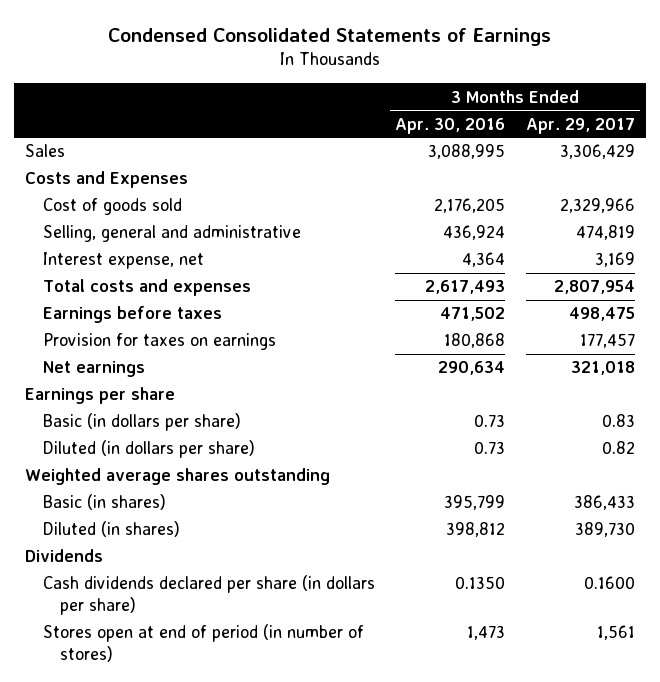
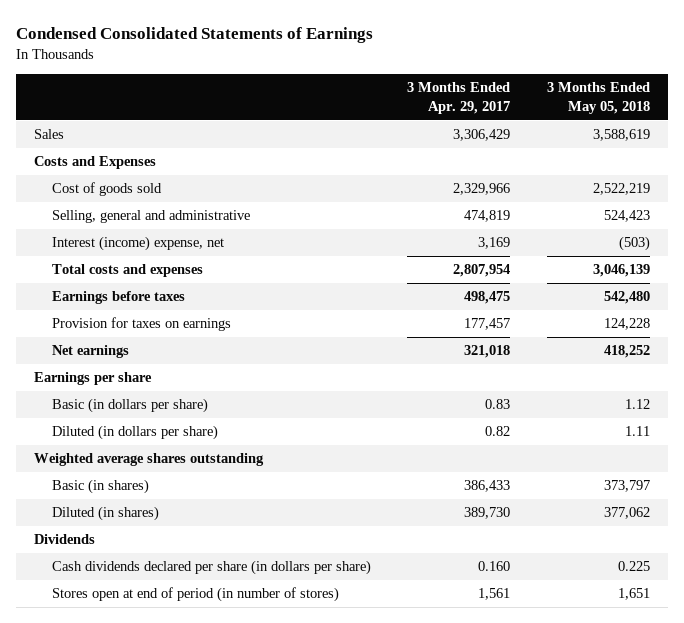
[395,117,506,134] Apr. 30, 2016 -> none
none -> [546,81,650,114] 3 Months Ended May 05, 2018
[42,252,204,270] Interest expense, net -> [51,236,224,252] Interest (income) expense, net
[584,576,636,590] 0.1600 -> [478,561,511,572] 0.160

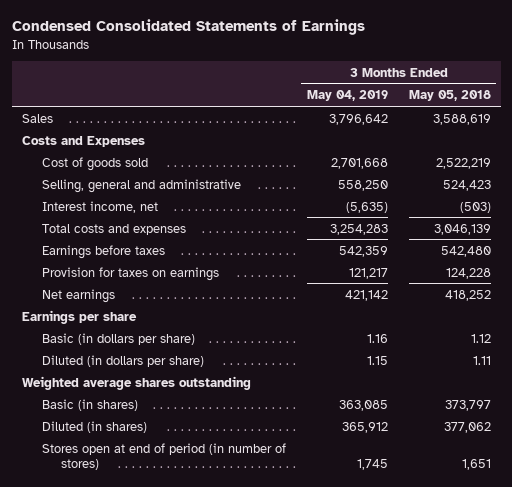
[407,81,511,114] 3 Months Ended Apr. 29, 2017 -> none
none -> [306,90,388,102] May 04, 2019
[51,236,224,252] Interest (income) expense, net -> [41,200,158,213] Interest income, net
[34,534,96,545] Dividends -> none
[51,560,371,576] Cash dividends declared per share (in dollars per share) -> none

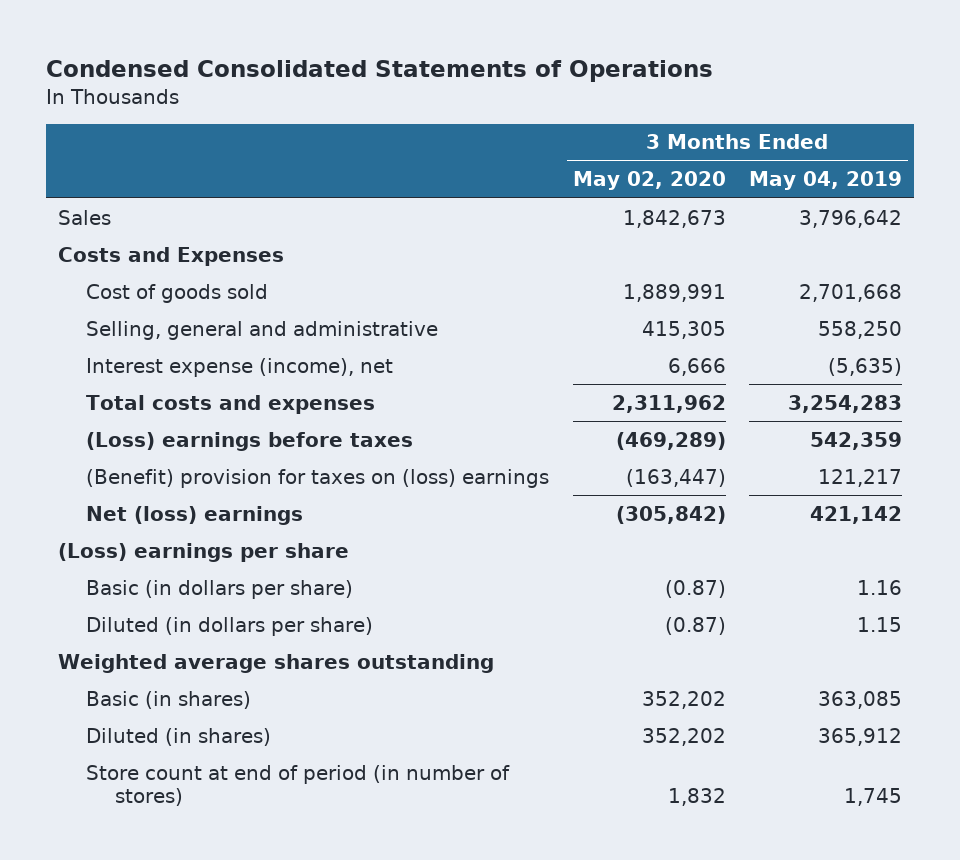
[11,19,365,36] Condensed Consolidated Statements of Earnings -> [46,59,714,82] Condensed Consolidated Statements of Operations
[408,90,491,102] May 05, 2018 -> none
none -> [572,171,726,191] May 02, 2020
[41,200,158,213] Interest income, net -> [86,357,394,377] Interest expense (income), net
[41,244,165,259] Earnings before taxes -> [86,431,414,451] (Loss) earnings before taxes
[41,266,219,281] Provision for taxes on earnings -> [86,468,550,488] (Benefit) provision for taxes on (loss) earnings
[41,288,115,303] Net earnings -> [86,505,304,525] Net (loss) earnings
[21,309,137,324] Earnings per share -> [57,542,349,562] (Loss) earnings per share
[41,442,286,471] Stores open at end of period (in number of stores) -> [86,764,511,806] Store count at end of period (in number of stores)

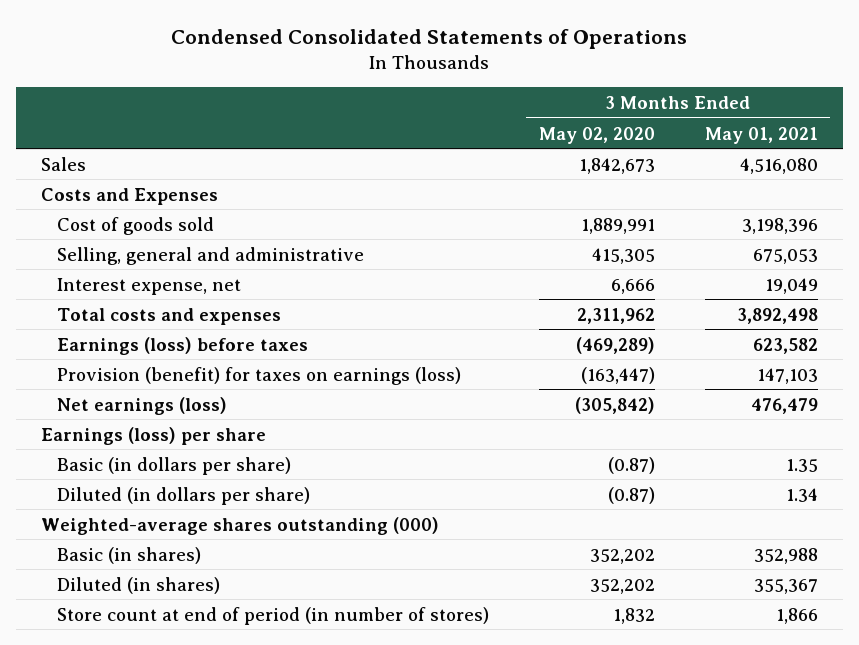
[748,171,902,191] May 04, 2019 -> none
none -> [704,126,818,144] May 01, 2021
[86,357,394,377] Interest expense (income), net -> [56,277,241,295] Interest expense, net
[86,431,414,451] (Loss) earnings before taxes -> [56,336,308,355] Earnings (loss) before taxes
[86,468,550,488] (Benefit) provision for taxes on (loss) earnings -> [56,366,461,385] Provision (benefit) for taxes on earnings (loss)
[86,505,304,525] Net (loss) earnings -> [56,396,227,415] Net earnings (loss)
[57,542,349,562] (Loss) earnings per share -> [40,426,266,445] Earnings (loss) per share
[57,653,494,673] Weighted average shares outstanding -> [40,516,439,535] Weighted-average shares outstanding (000)

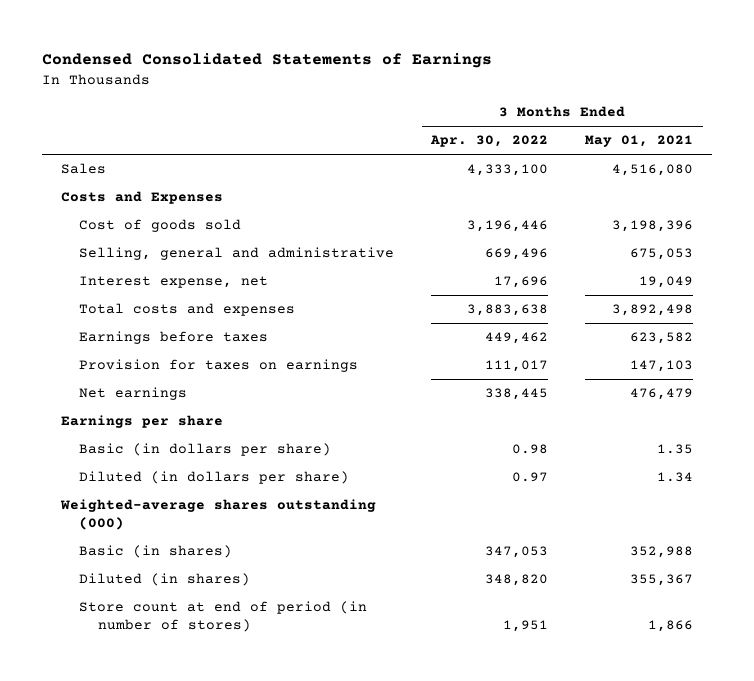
[171,29,688,50] Condensed Consolidated Statements of Operations -> [42,53,493,69] Condensed Consolidated Statements of Earnings
[538,126,655,144] May 02, 2020 -> none
none -> [430,135,549,148] Apr. 30, 2022
[56,336,308,355] Earnings (loss) before taxes -> [79,331,269,345] Earnings before taxes
[56,366,461,385] Provision (benefit) for taxes on earnings (loss) -> [79,359,359,373] Provision for taxes on earnings
[56,396,227,415] Net earnings (loss) -> [79,387,188,401] Net earnings
[40,426,266,445] Earnings (loss) per share -> [60,415,223,429] Earnings per share

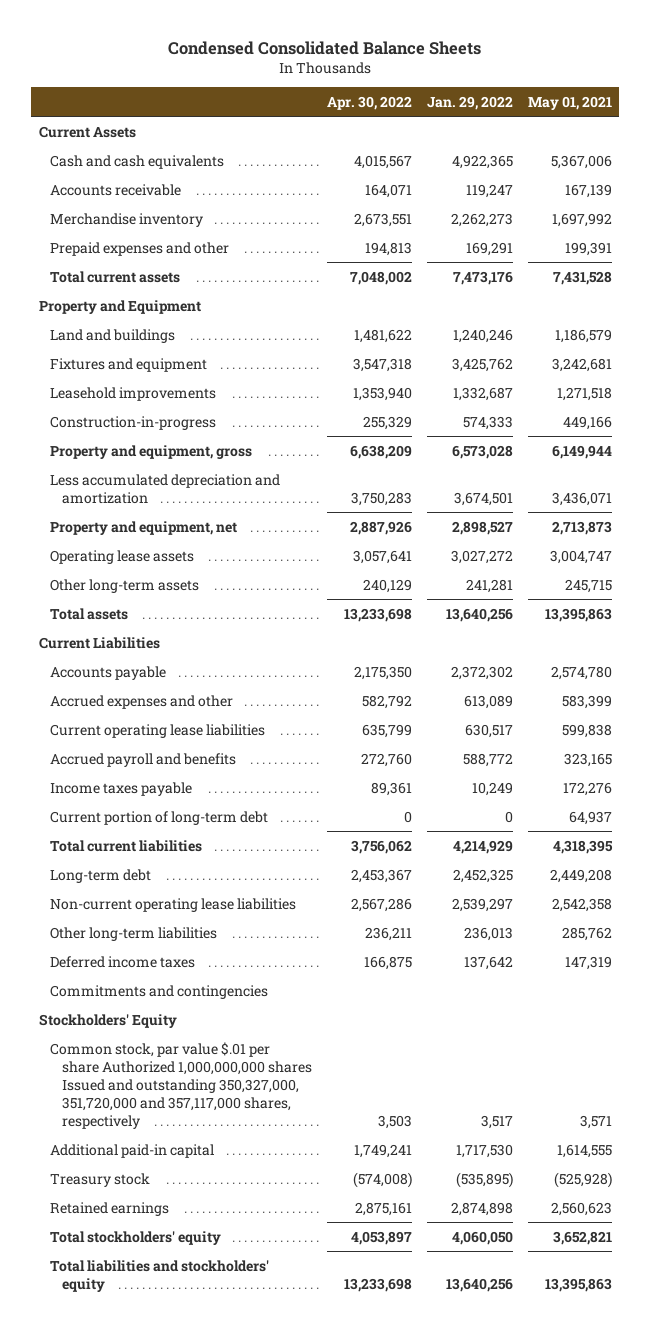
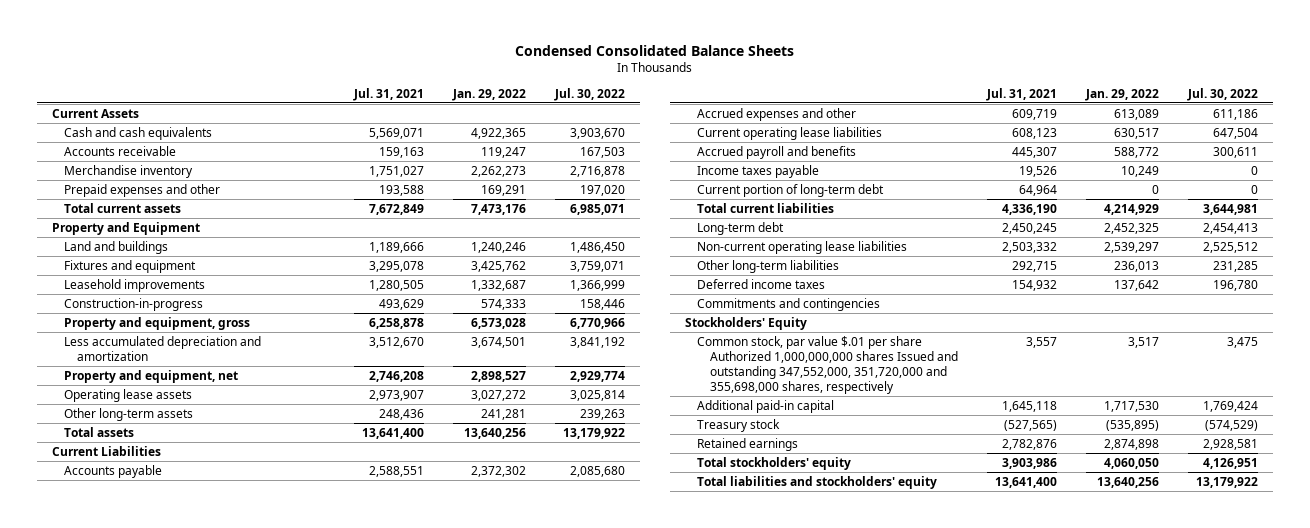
[326,95,412,110] Apr. 30, 2022 -> none
[527,95,612,110] May 01, 2021 -> none
none -> [352,87,424,101] Jul. 31, 2021
none -> [554,87,626,101] Jul. 30, 2022
[50,1041,312,1129] Common stock, par value $.01 per share Authorized 1,000,000,000 shares Issued and outstanding 350,327,000, 351,720,000 and 357,117,000 shares, respectively -> [697,335,958,394] Common stock, par value $.01 per share Authorized 1,000,000,000 shares Issued and outstanding 347,552,000, 351,720,000 and 355,698,000 shares, respectively

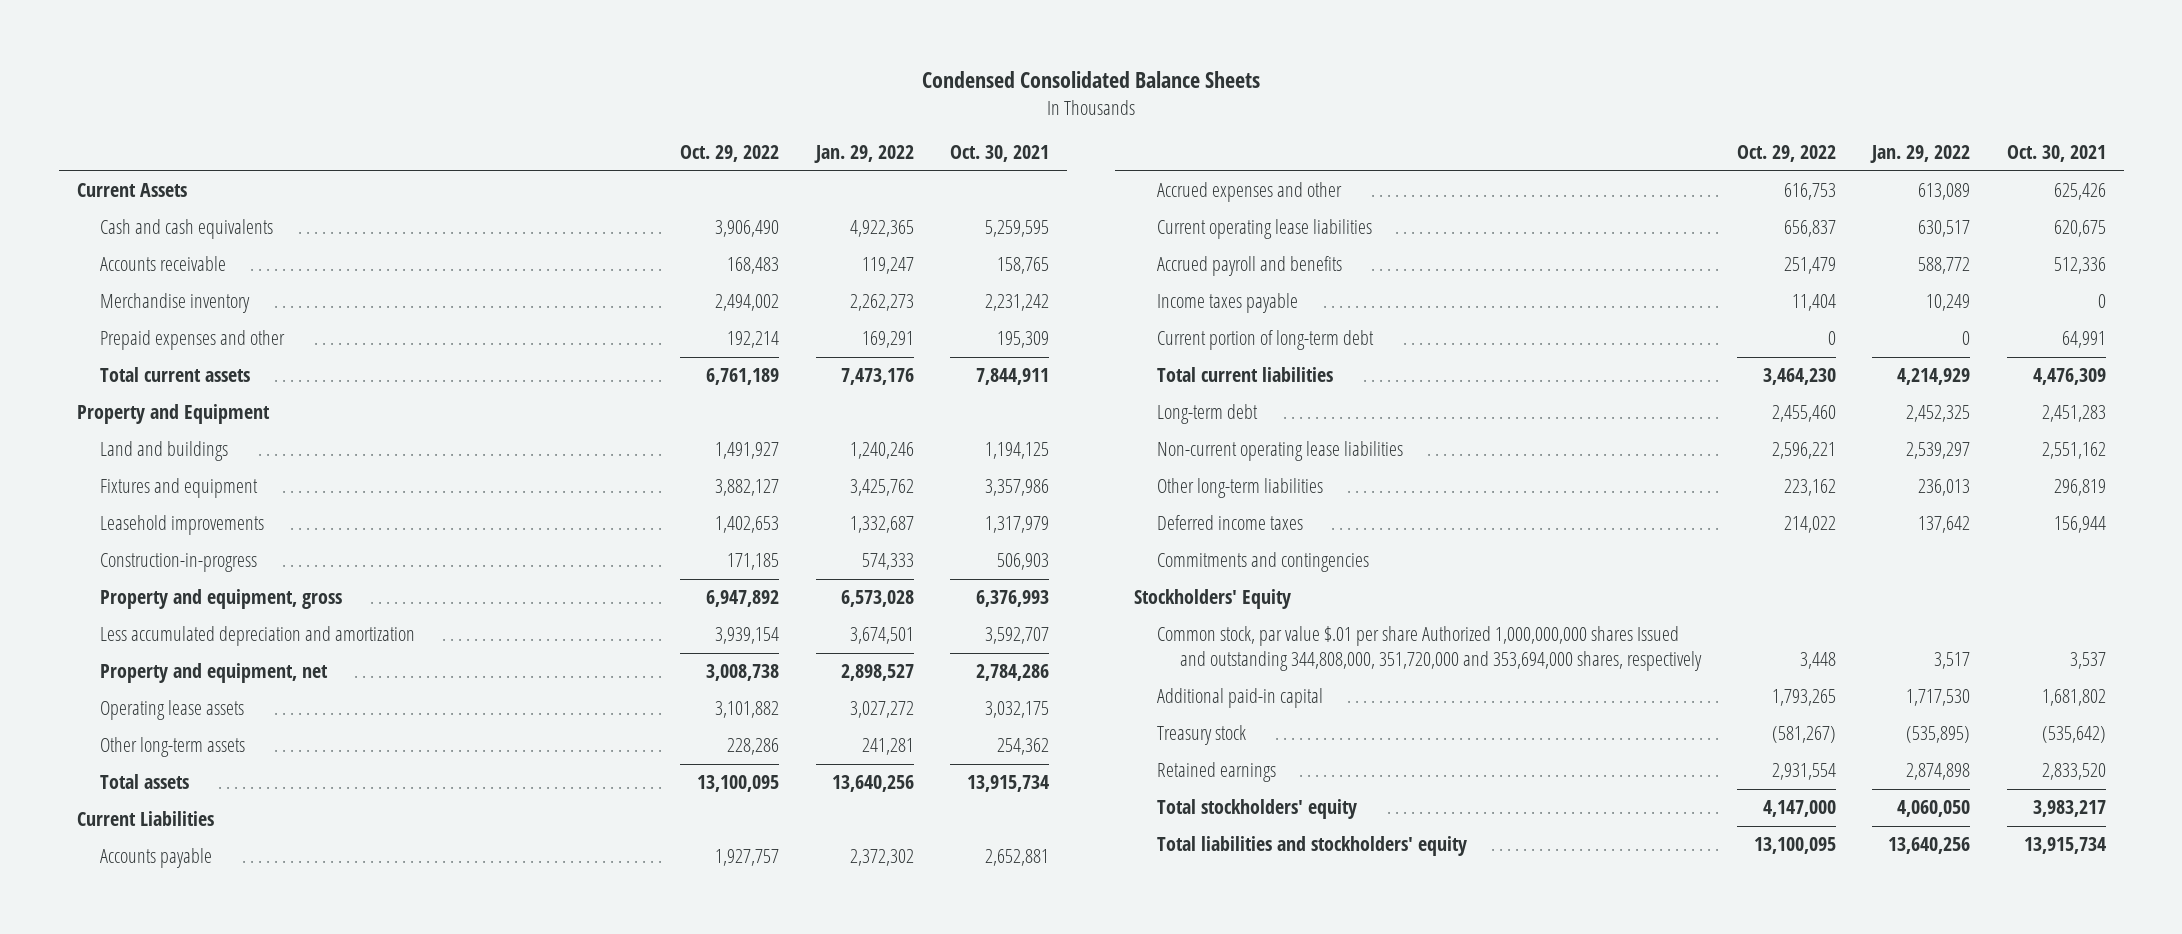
[352,87,424,101] Jul. 31, 2021 -> none
[554,87,626,101] Jul. 30, 2022 -> none
none -> [680,145,780,163] Oct. 29, 2022
none -> [949,145,1049,163] Oct. 30, 2021
[697,335,958,394] Common stock, par value $.01 per share Authorized 1,000,000,000 shares Issued and outstanding 347,552,000, 351,720,000 and 355,698,000 shares, respectively -> [1156,626,1702,672] Common stock, par value $.01 per share Authorized 1,000,000,000 shares Issued and outstanding 344,808,000, 351,720,000 and 353,694,000 shares, respectively

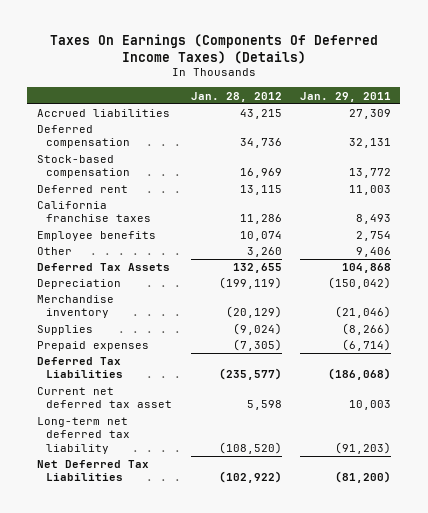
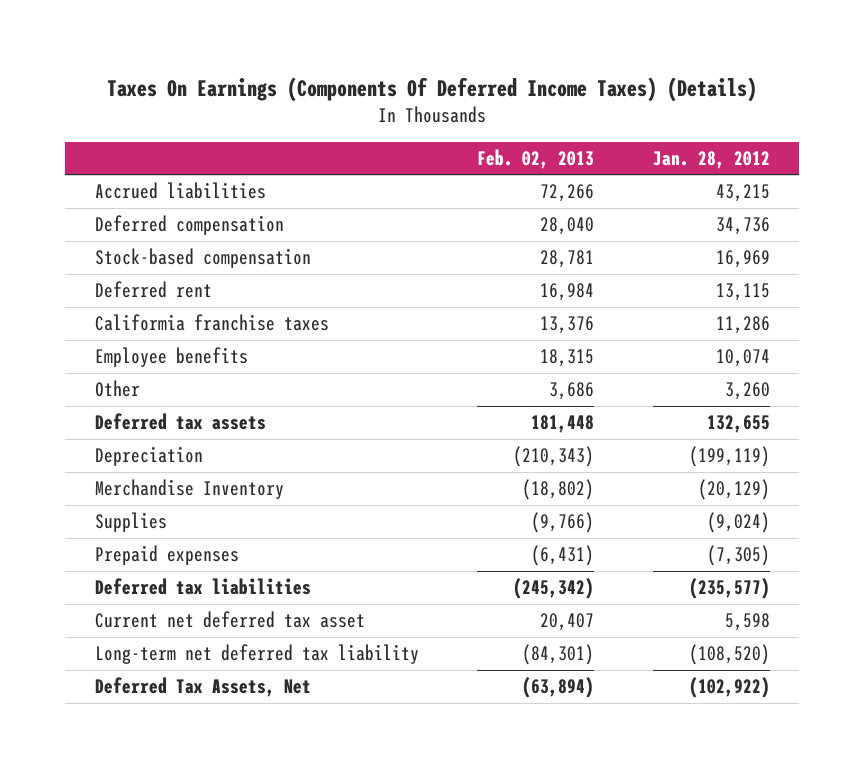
[300,91,392,102] Jan. 29, 2011 -> none
none -> [477,148,595,169] Feb. 02, 2013
[36,201,152,223] California franchise taxes -> [94,314,329,332] Califormia franchise taxes
[36,263,170,272] Deferred Tax Assets -> [94,413,266,431] Deferred tax assets
[36,295,114,319] Merchandise inventory -> [94,479,284,500] Merchandise Inventory
[36,357,124,379] Deferred Tax Liabilities -> [94,578,311,596] Deferred tax liabilities
[36,460,149,482] Net Deferred Tax Liabilities -> [94,677,311,698] Deferred Tax Assets, Net

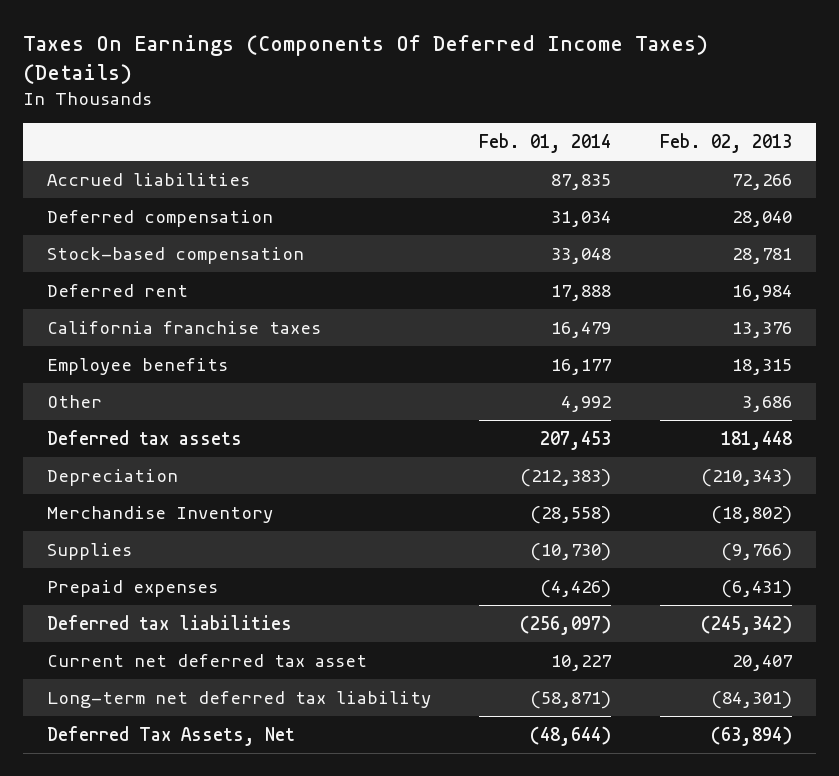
[652,150,770,169] Jan. 28, 2012 -> none
none -> [479,133,612,154] Feb. 01, 2014
[94,314,329,332] Califormia franchise taxes -> [46,320,321,334] California franchise taxes

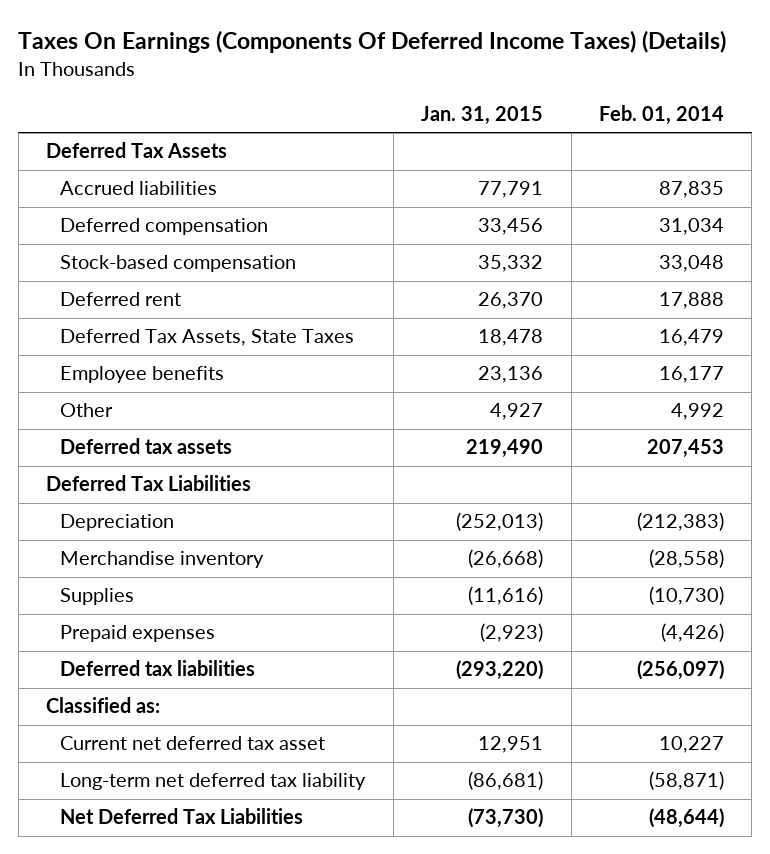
[660,133,793,154] Feb. 02, 2013 -> none
none -> [421,106,544,126] Jan. 31, 2015
none -> [45,142,227,159] Deferred Tax Assets
[46,320,321,334] California franchise taxes -> [60,329,355,347] Deferred Tax Assets, State Taxes
none -> [45,475,251,492] Deferred Tax Liabilities
[46,505,273,523] Merchandise Inventory -> [60,551,265,569] Merchandise inventory
none -> [45,697,160,714] Classified as:
[46,725,295,746] Deferred Tax Assets, Net -> [60,808,304,825] Net Deferred Tax Liabilities

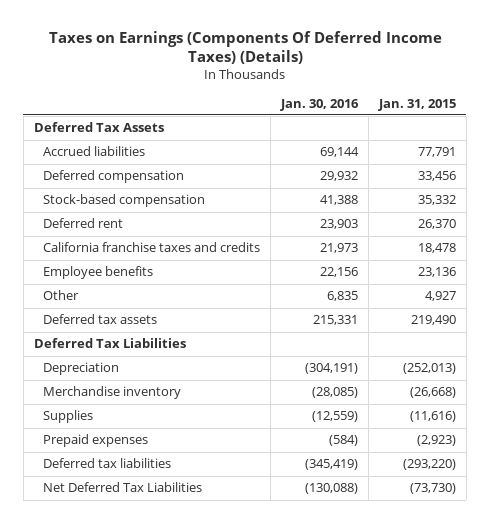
[18,29,727,53] Taxes On Earnings (Components Of Deferred Income Taxes) (Details) -> [48,30,442,65] Taxes on Earnings (Components Of Deferred Income Taxes) (Details)
[598,105,724,126] Feb. 01, 2014 -> none
none -> [279,98,359,111] Jan. 30, 2016
[60,329,355,347] Deferred Tax Assets, State Taxes -> [42,242,260,253] California franchise taxes and credits
[45,697,160,714] Classified as: -> none
[60,736,326,751] Current net deferred tax asset -> none
[60,773,367,791] Long-term net deferred tax liability -> none

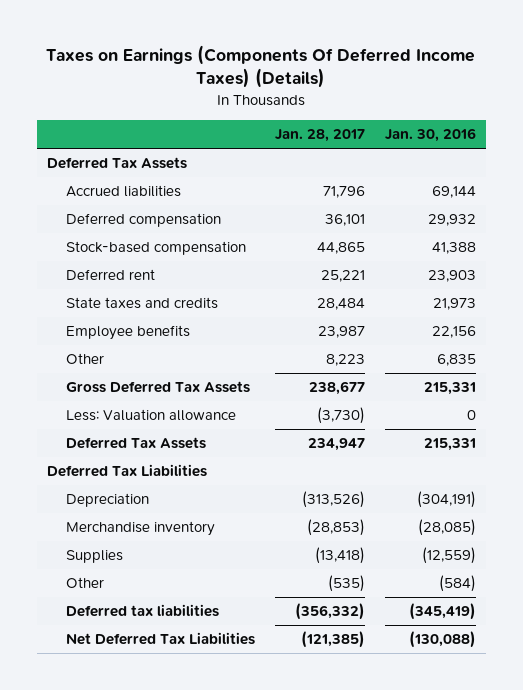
[377,98,456,111] Jan. 31, 2015 -> none
none -> [274,129,365,143] Jan. 28, 2017
[42,242,260,253] California franchise taxes and credits -> [65,297,218,310] State taxes and credits
[42,314,157,325] Deferred tax assets -> [65,381,250,394] Gross Deferred Tax Assets
none -> [65,409,236,422] Less: Valuation allowance
none -> [65,437,206,450] Deferred Tax Assets
[42,434,148,448] Prepaid expenses -> [65,577,104,589] Other

